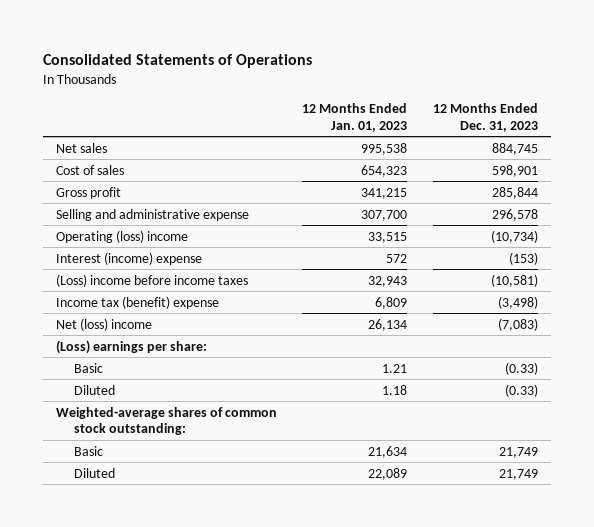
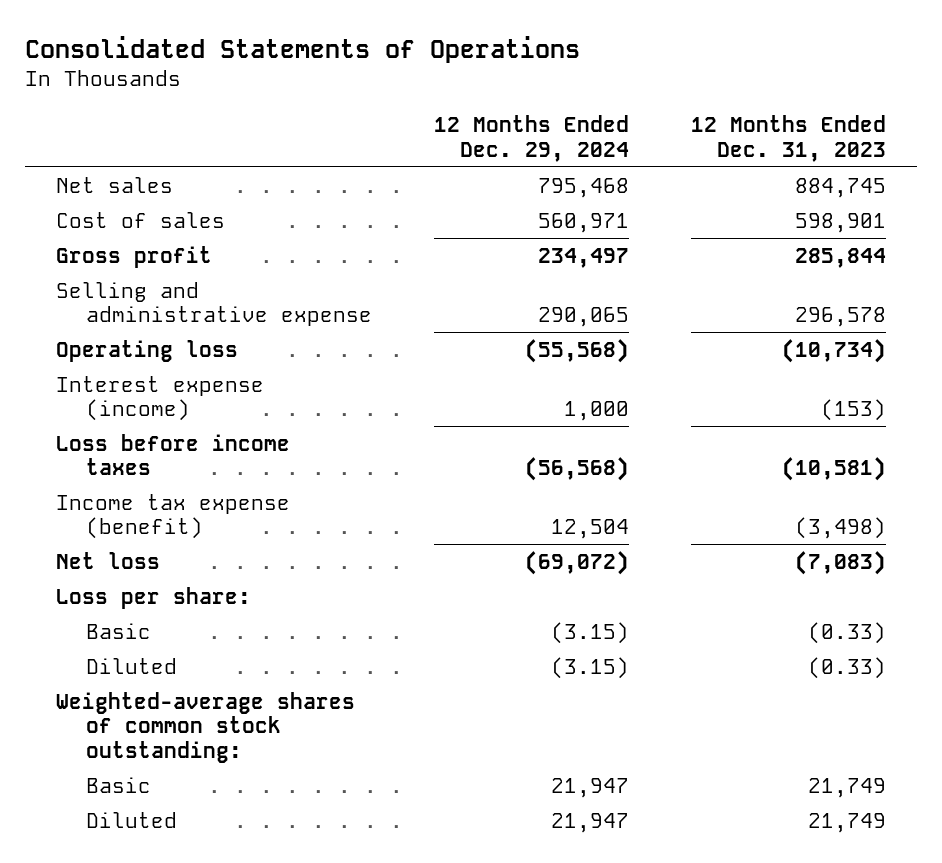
[302,103,408,132] 12 Months Ended Jan. 01, 2023 -> none
none -> [434,115,630,162] 12 Months Ended Dec. 29, 2024
[55,229,188,243] Operating (loss) income -> [56,339,239,362] Operating loss
[55,251,202,265] Interest (income) expense -> [56,375,265,422] Interest expense (income)
[55,273,248,287] (Loss) income before income taxes -> [56,433,291,476] Loss before income taxes
[55,295,219,309] Income tax (benefit) expense -> [56,493,291,540] Income tax expense (benefit)
[55,317,152,331] Net (loss) income -> [56,551,161,569] Net loss
[55,339,207,354] (Loss) earnings per share: -> [56,586,252,609] Loss per share:

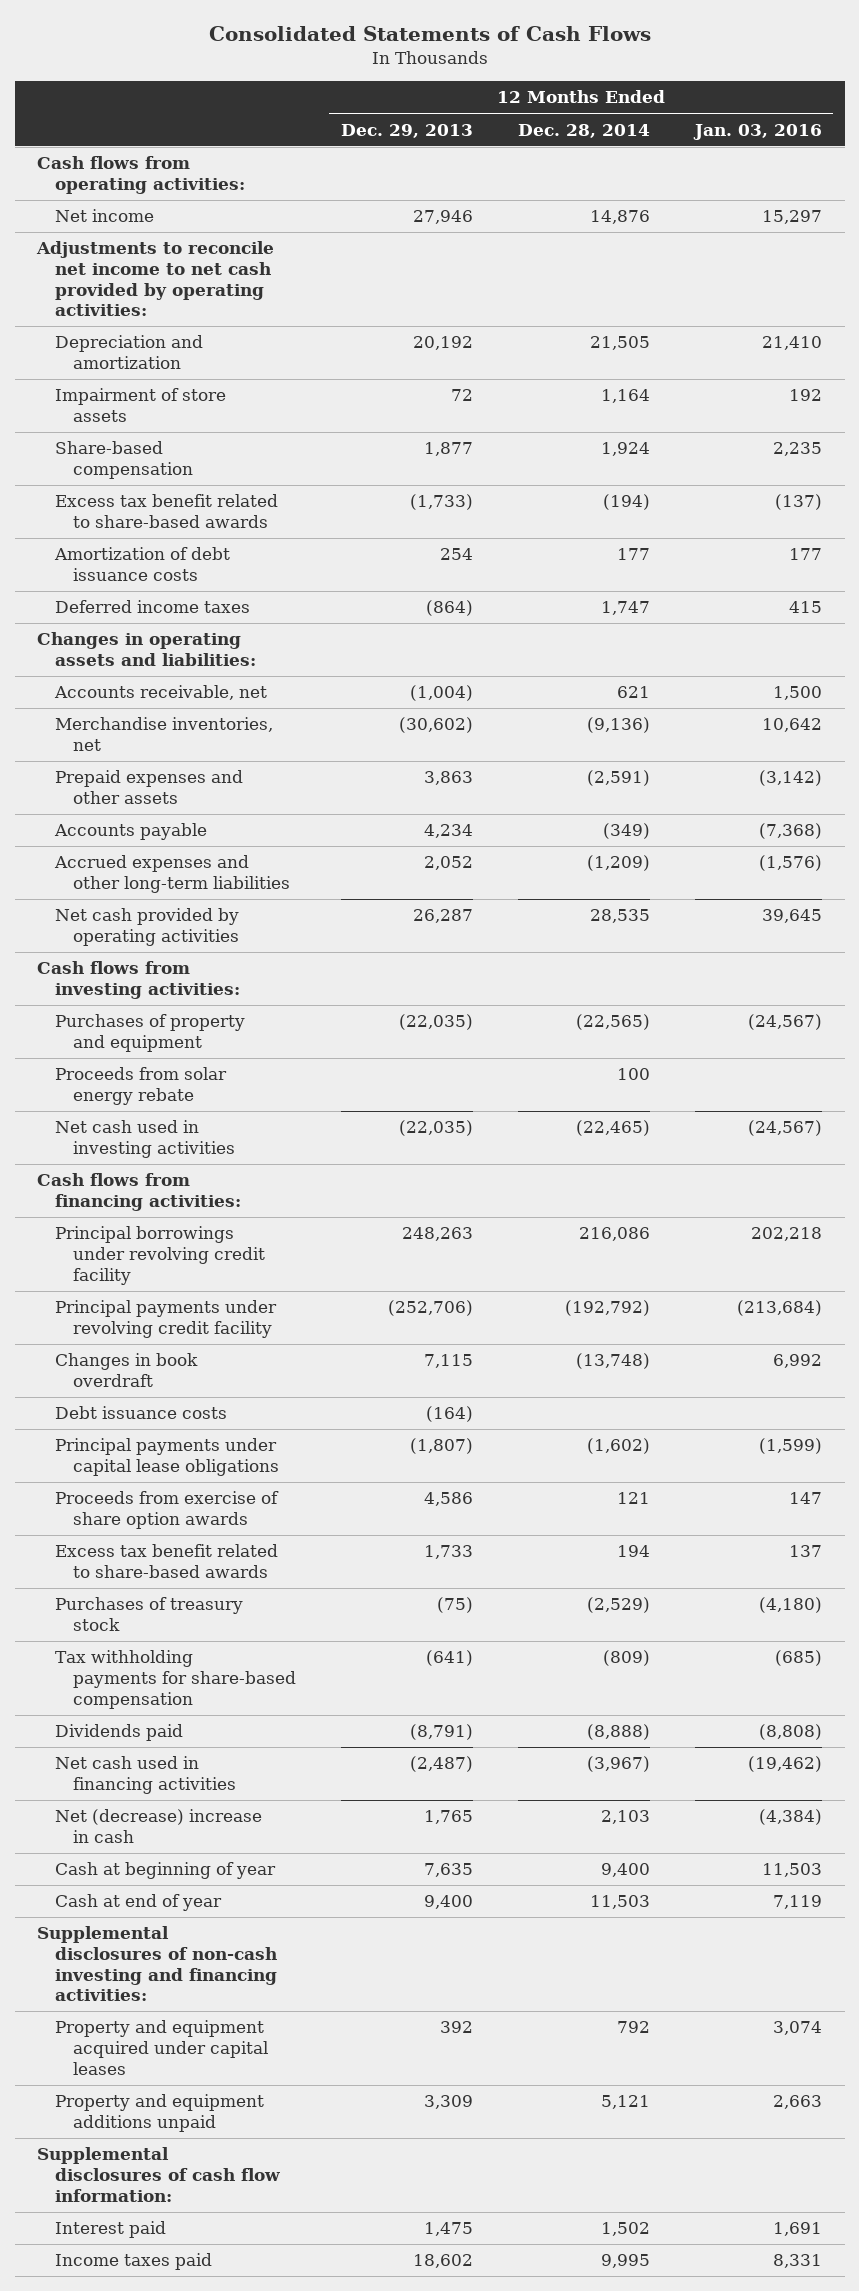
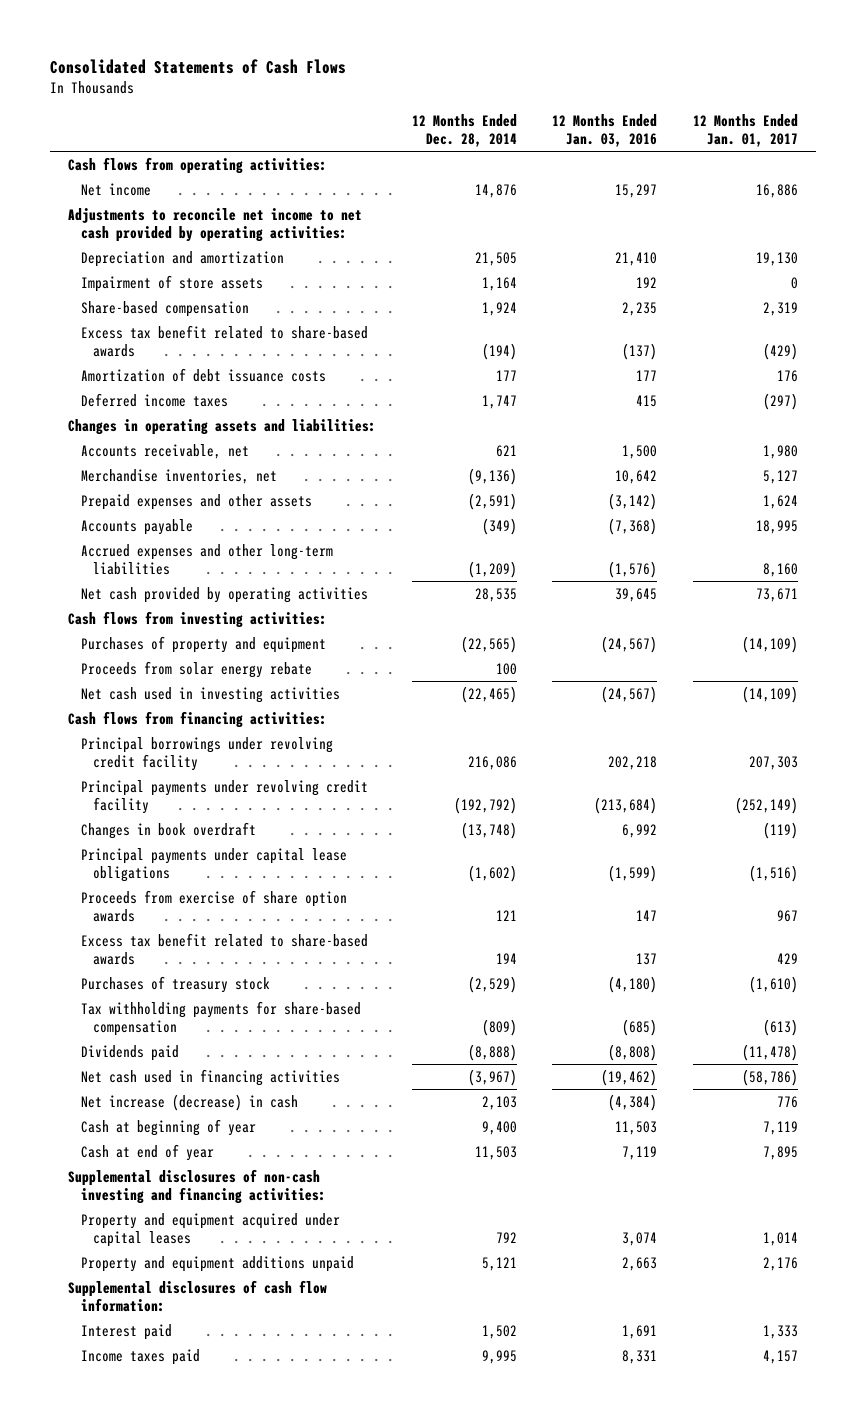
[340,123,473,138] Dec. 29, 2013 -> none
none -> [692,114,798,148] 12 Months Ended Jan. 01, 2017
[54,1406,227,1420] Debt issuance costs -> none
[54,1809,262,1843] Net (decrease) increase in cash -> [80,1093,298,1111] Net increase (decrease) in cash

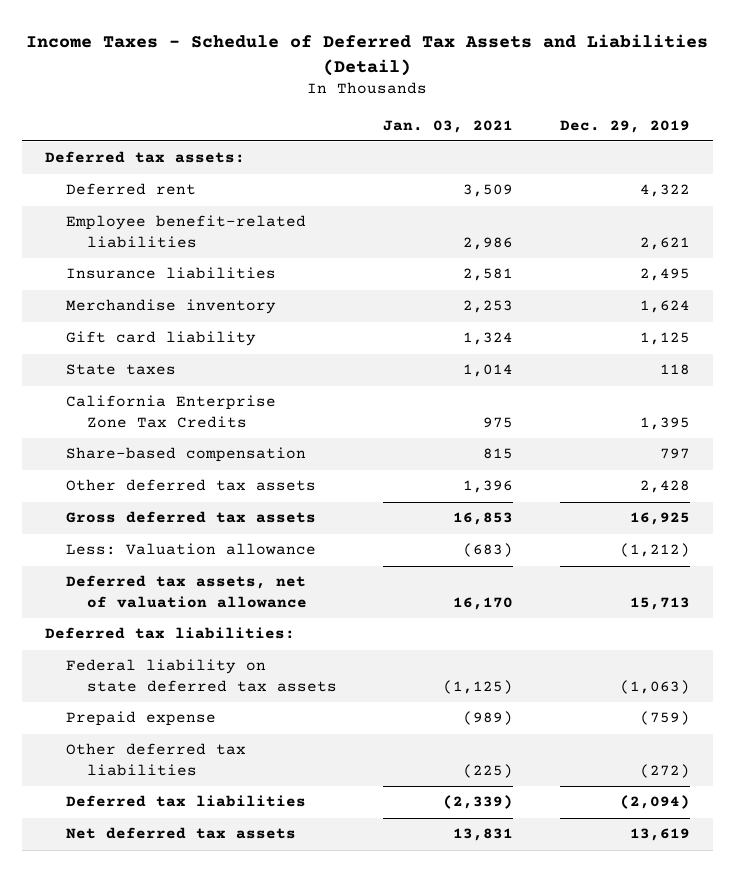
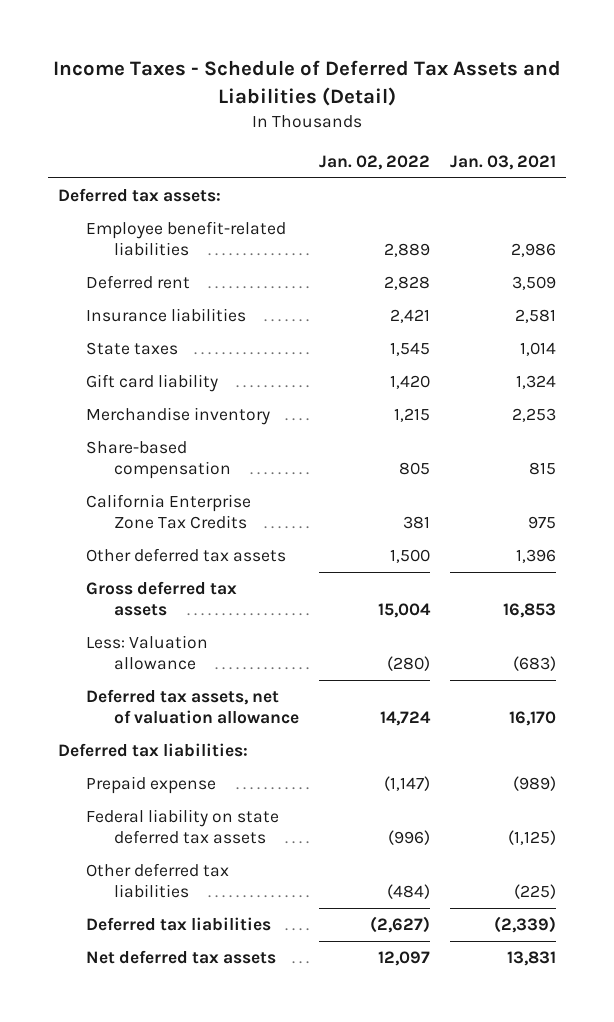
[559,119,690,133] Dec. 29, 2019 -> none
none -> [319,154,431,170] Jan. 02, 2022
[66,183,197,196] Deferred rent -> [86,275,191,290] Deferred rent
[66,331,257,347] Gift card liability -> [86,374,219,393] Gift card liability
[66,299,277,315] Merchandise inventory -> [86,407,271,426] Merchandise inventory
[66,395,277,428] California Enterprise Zone Tax Credits -> [86,494,252,529] California Enterprise Zone Tax Credits
[66,659,338,692] Federal liability on state deferred tax assets -> [86,809,280,844] Federal liability on state deferred tax assets

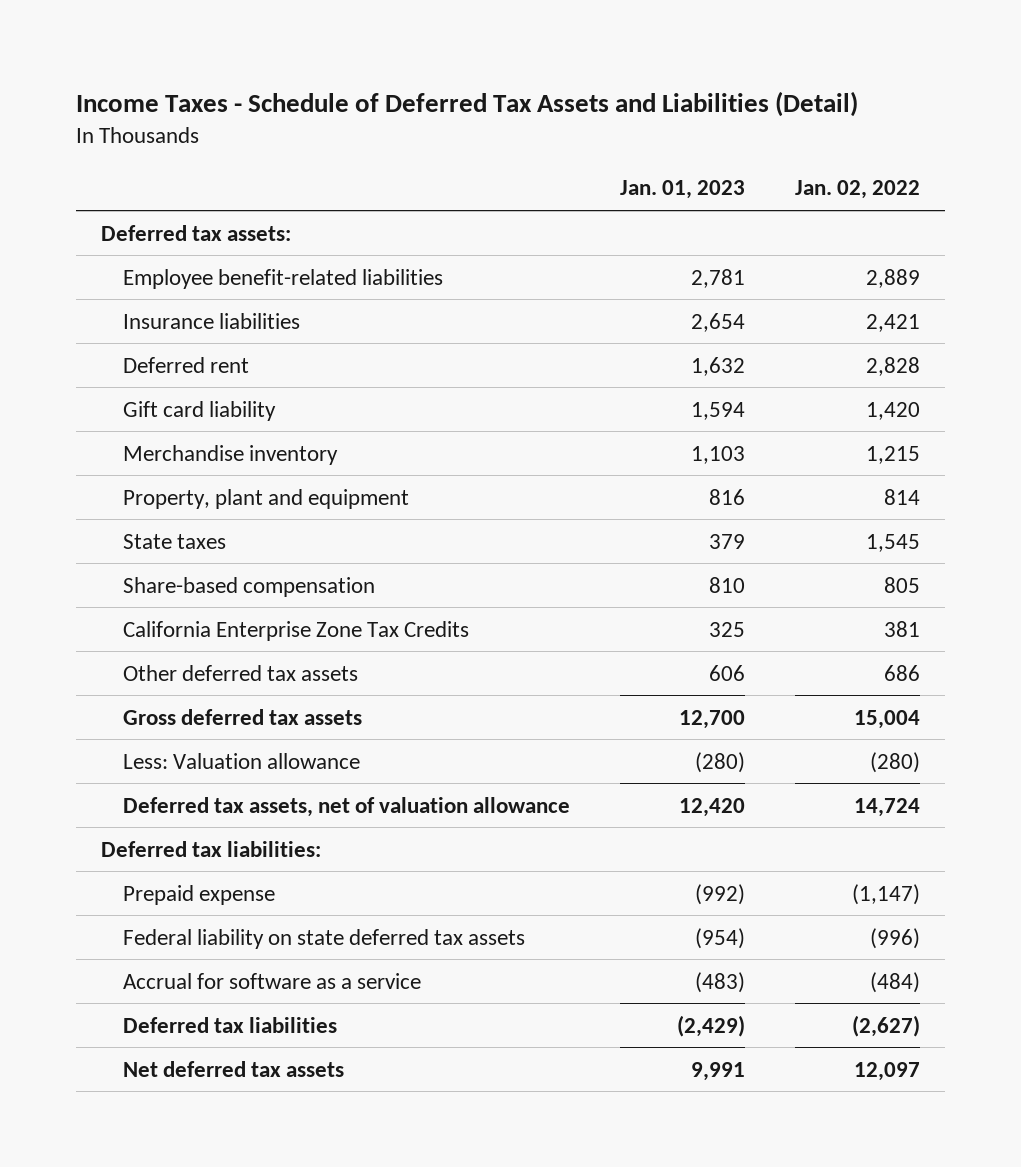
[449,154,556,170] Jan. 03, 2021 -> none
none -> [619,180,745,200] Jan. 01, 2023
[86,275,191,290] Deferred rent -> [122,356,249,373] Deferred rent
none -> [122,488,409,509] Property, plant and equipment
[86,342,179,356] State taxes -> [122,533,226,549] State taxes
[390,549,431,564] 1,500 -> [883,664,920,681] 686
[86,863,230,898] Other deferred tax liabilities -> [122,972,421,989] Accrual for software as a service

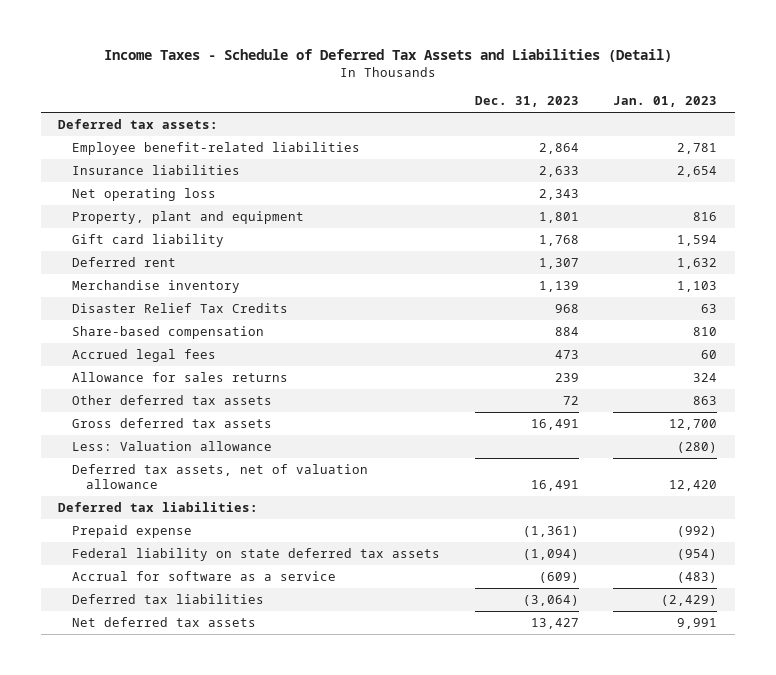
[794,180,920,200] Jan. 02, 2022 -> none
none -> [474,96,579,108] Dec. 31, 2023
none -> [72,187,217,201] Net operating loss
[122,488,409,509] Property, plant and equipment -> [72,210,305,224] Property, plant and equipment
[122,356,249,373] Deferred rent -> [72,256,177,267] Deferred rent
[122,533,226,549] State taxes -> none
none -> [72,302,289,313] Disaster Relief Tax Credits
[122,620,469,641] California Enterprise Zone Tax Credits -> none
none -> [72,348,217,362] Accrued legal fees
none -> [72,371,289,382] Allowance for sales returns
[708,664,745,681] 606 -> [693,395,718,405] 863

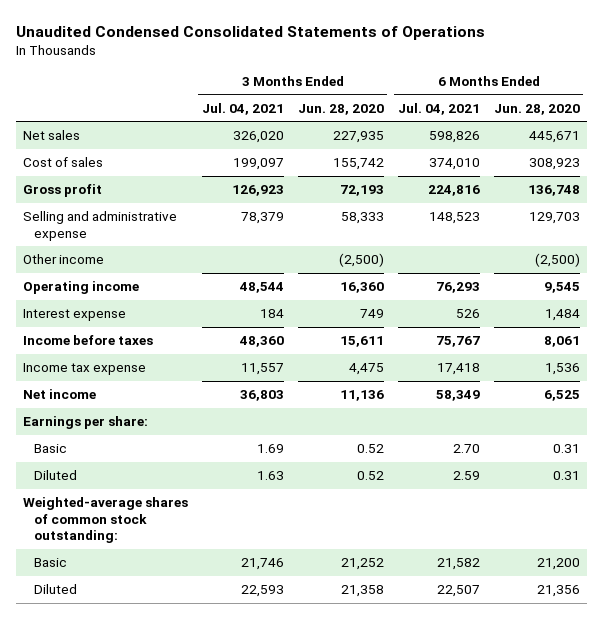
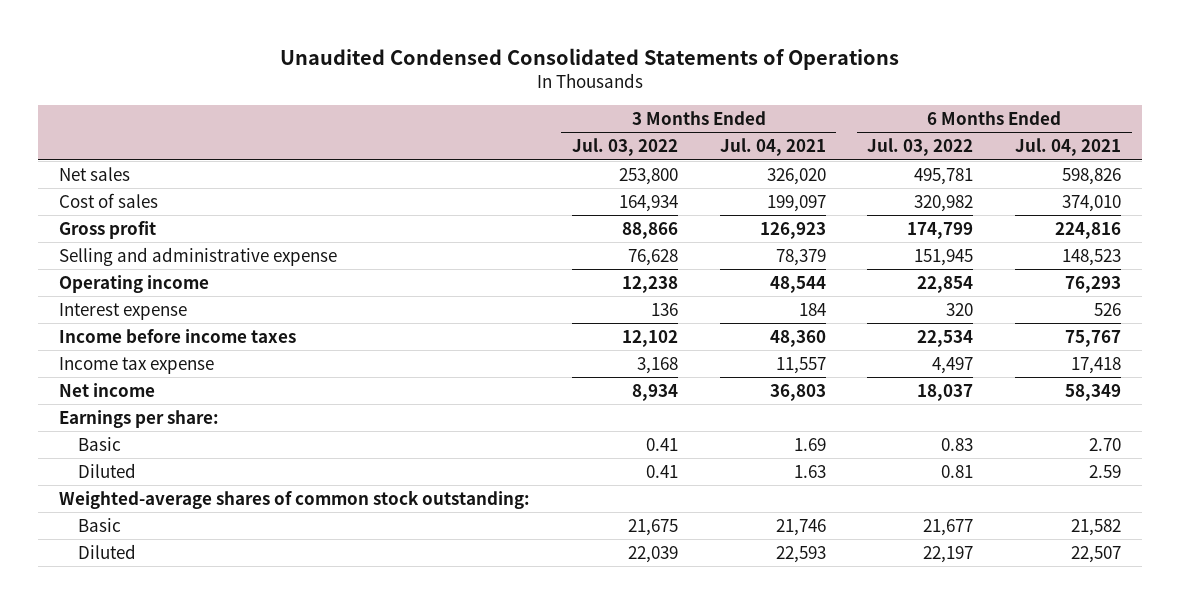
[297,103,384,115] Jun. 28, 2020 -> none
[493,103,580,115] Jun. 28, 2020 -> none
none -> [571,138,678,157] Jul. 03, 2022
none -> [867,138,974,157] Jul. 03, 2022
[22,254,104,265] Other income -> none
[22,335,153,346] Income before taxes -> [59,328,297,343] Income before income taxes

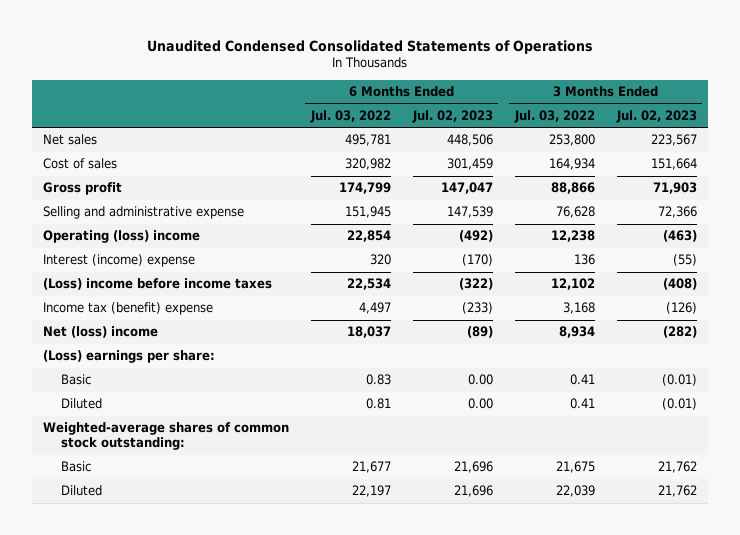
[719,138,826,157] Jul. 04, 2021 -> none
[1015,138,1122,157] Jul. 04, 2021 -> none
none -> [411,109,493,123] Jul. 02, 2023
none -> [615,109,697,123] Jul. 02, 2023
[59,274,210,293] Operating income -> [42,230,200,244] Operating (loss) income
[59,302,188,320] Interest expense -> [42,254,195,268] Interest (income) expense
[59,328,297,343] Income before income taxes -> [42,278,272,291] (Loss) income before income taxes
[59,356,215,374] Income tax expense -> [42,302,213,316] Income tax (benefit) expense
[59,382,156,397] Net income -> [42,326,158,339] Net (loss) income
[59,409,220,428] Earnings per share: -> [42,350,215,364] (Loss) earnings per share:

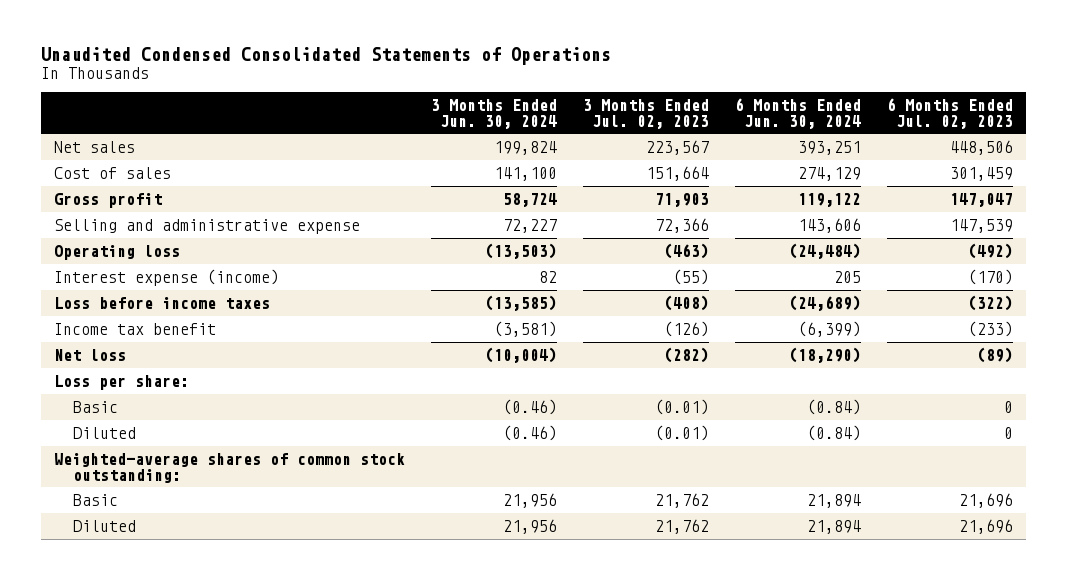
[309,109,391,123] Jul. 03, 2022 -> none
[513,109,595,123] Jul. 03, 2022 -> none
none -> [431,98,558,129] 3 Months Ended Jun. 30, 2024
none -> [734,97,861,129] 6 Months Ended Jun. 30, 2024
[42,230,200,244] Operating (loss) income -> [54,244,181,260] Operating loss
[42,254,195,268] Interest (income) expense -> [54,268,280,286] Interest expense (income)
[42,278,272,291] (Loss) income before income taxes -> [54,296,271,309] Loss before income taxes
[42,302,213,316] Income tax (benefit) expense -> [54,322,217,335] Income tax benefit
[42,326,158,339] Net (loss) income -> [54,348,127,361] Net loss
[42,350,215,364] (Loss) earnings per share: -> [54,374,190,390] Loss per share:
[467,374,493,386] 0.00 -> [1003,400,1013,413] 0
[467,398,493,410] 0.00 -> [1003,426,1013,439] 0

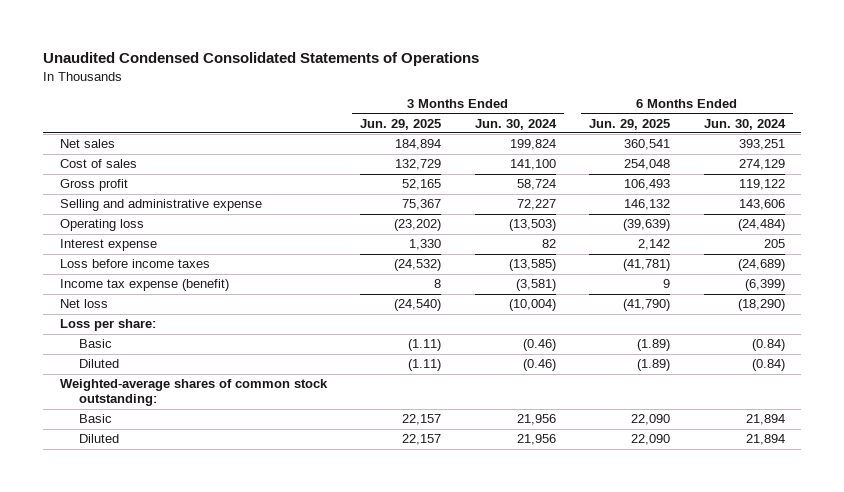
[582,98,709,129] 3 Months Ended Jul. 02, 2023 -> none
[886,97,1013,129] 6 Months Ended Jul. 02, 2023 -> none
none -> [360,118,442,130] Jun. 29, 2025
none -> [589,118,671,130] Jun. 29, 2025
[54,268,280,286] Interest expense (income) -> [59,239,157,252] Interest expense
[54,322,217,335] Income tax benefit -> [59,279,229,292] Income tax expense (benefit)

